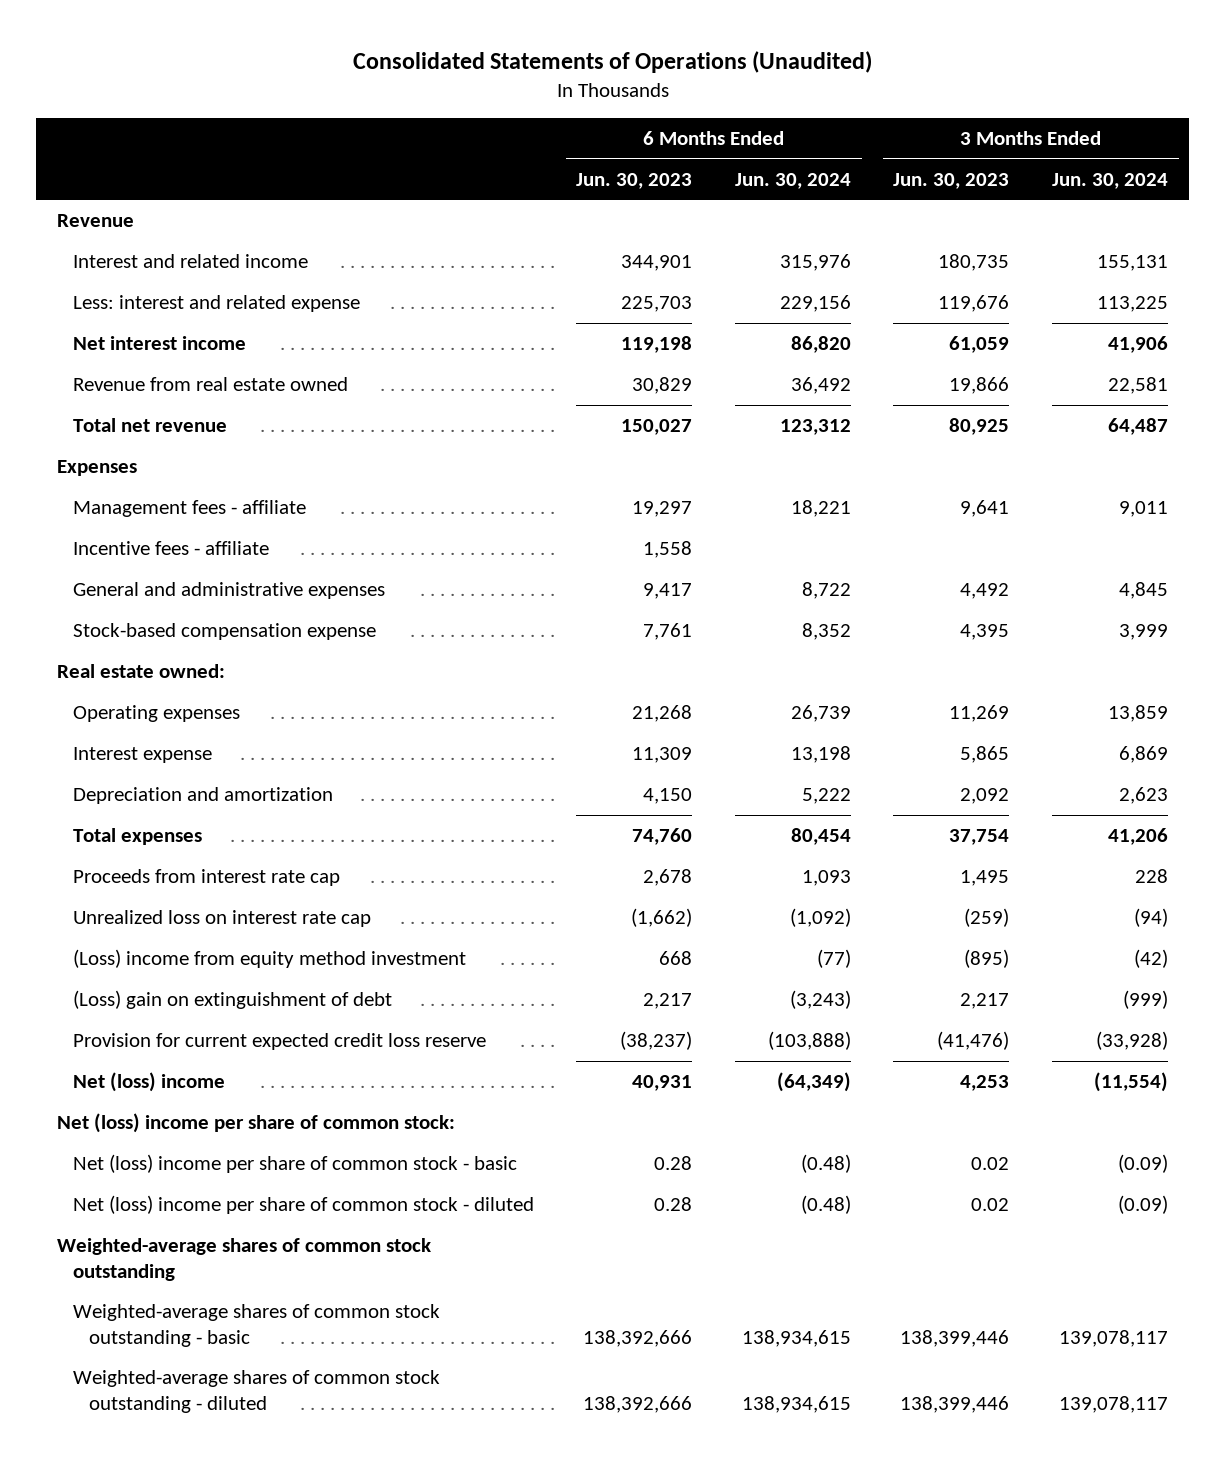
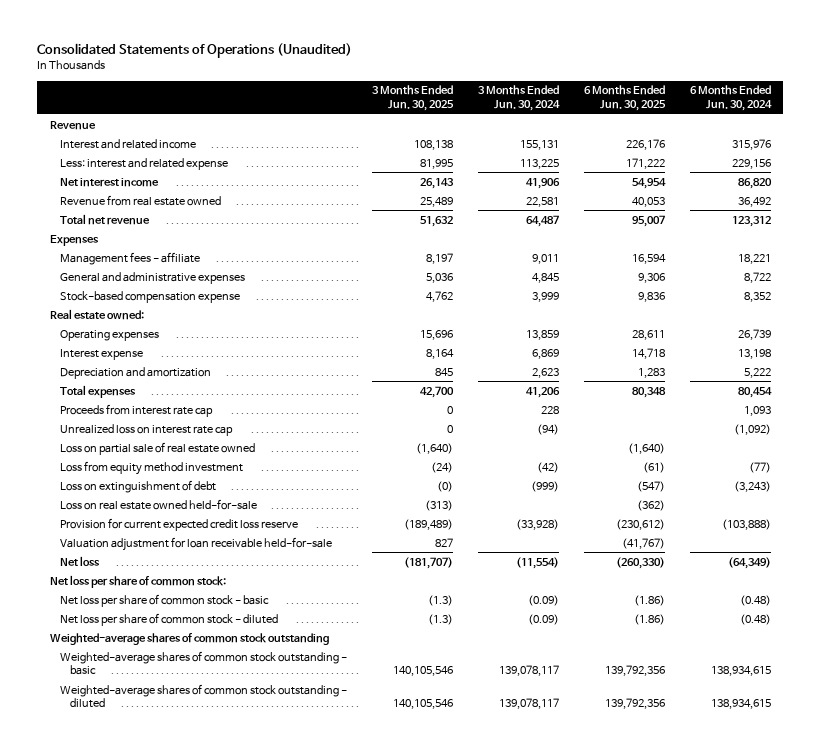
[576,172,693,189] Jun. 30, 2023 -> none
[893,172,1010,189] Jun. 30, 2023 -> none
none -> [371,85,454,111] 3 Months Ended Jun. 30, 2025
none -> [583,85,666,111] 6 Months Ended Jun. 30, 2025
[72,541,269,556] Incentive fees - affiliate -> none
none -> [59,441,255,455] Loss on partial sale of real estate owned
[72,949,466,969] (Loss) income from equity method investment -> [59,460,243,475] Loss from equity method investment
[72,990,392,1010] (Loss) gain on extinguishment of debt -> [59,479,216,493] Loss on extinguishment of debt
none -> [59,498,257,510] Loss on real estate owned held-for-sale
none -> [59,536,332,551] Valuation adjustment for loan receivable held-for-sale
[72,1072,225,1093] Net (loss) income -> [59,555,100,566] Net loss
[57,1113,456,1134] Net (loss) income per share of common stock: -> [49,574,226,588] Net loss per share of common stock:
[72,1154,517,1174] Net (loss) income per share of common stock - basic -> [59,593,269,607] Net loss per share of common stock - basic
[72,1195,534,1215] Net (loss) income per share of common stock - diluted -> [59,612,278,626] Net loss per share of common stock - diluted

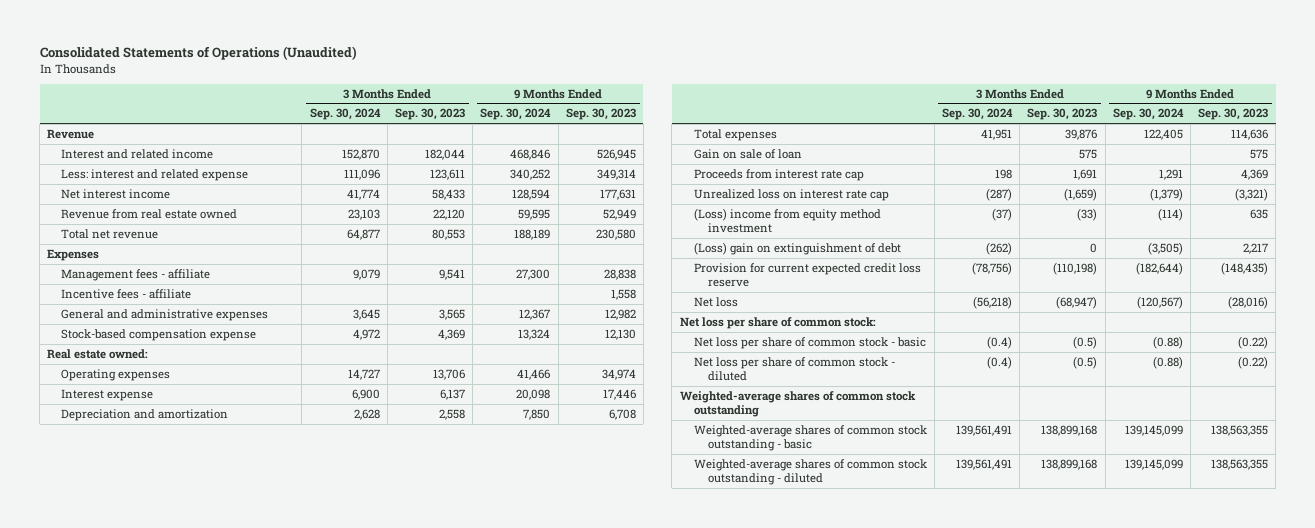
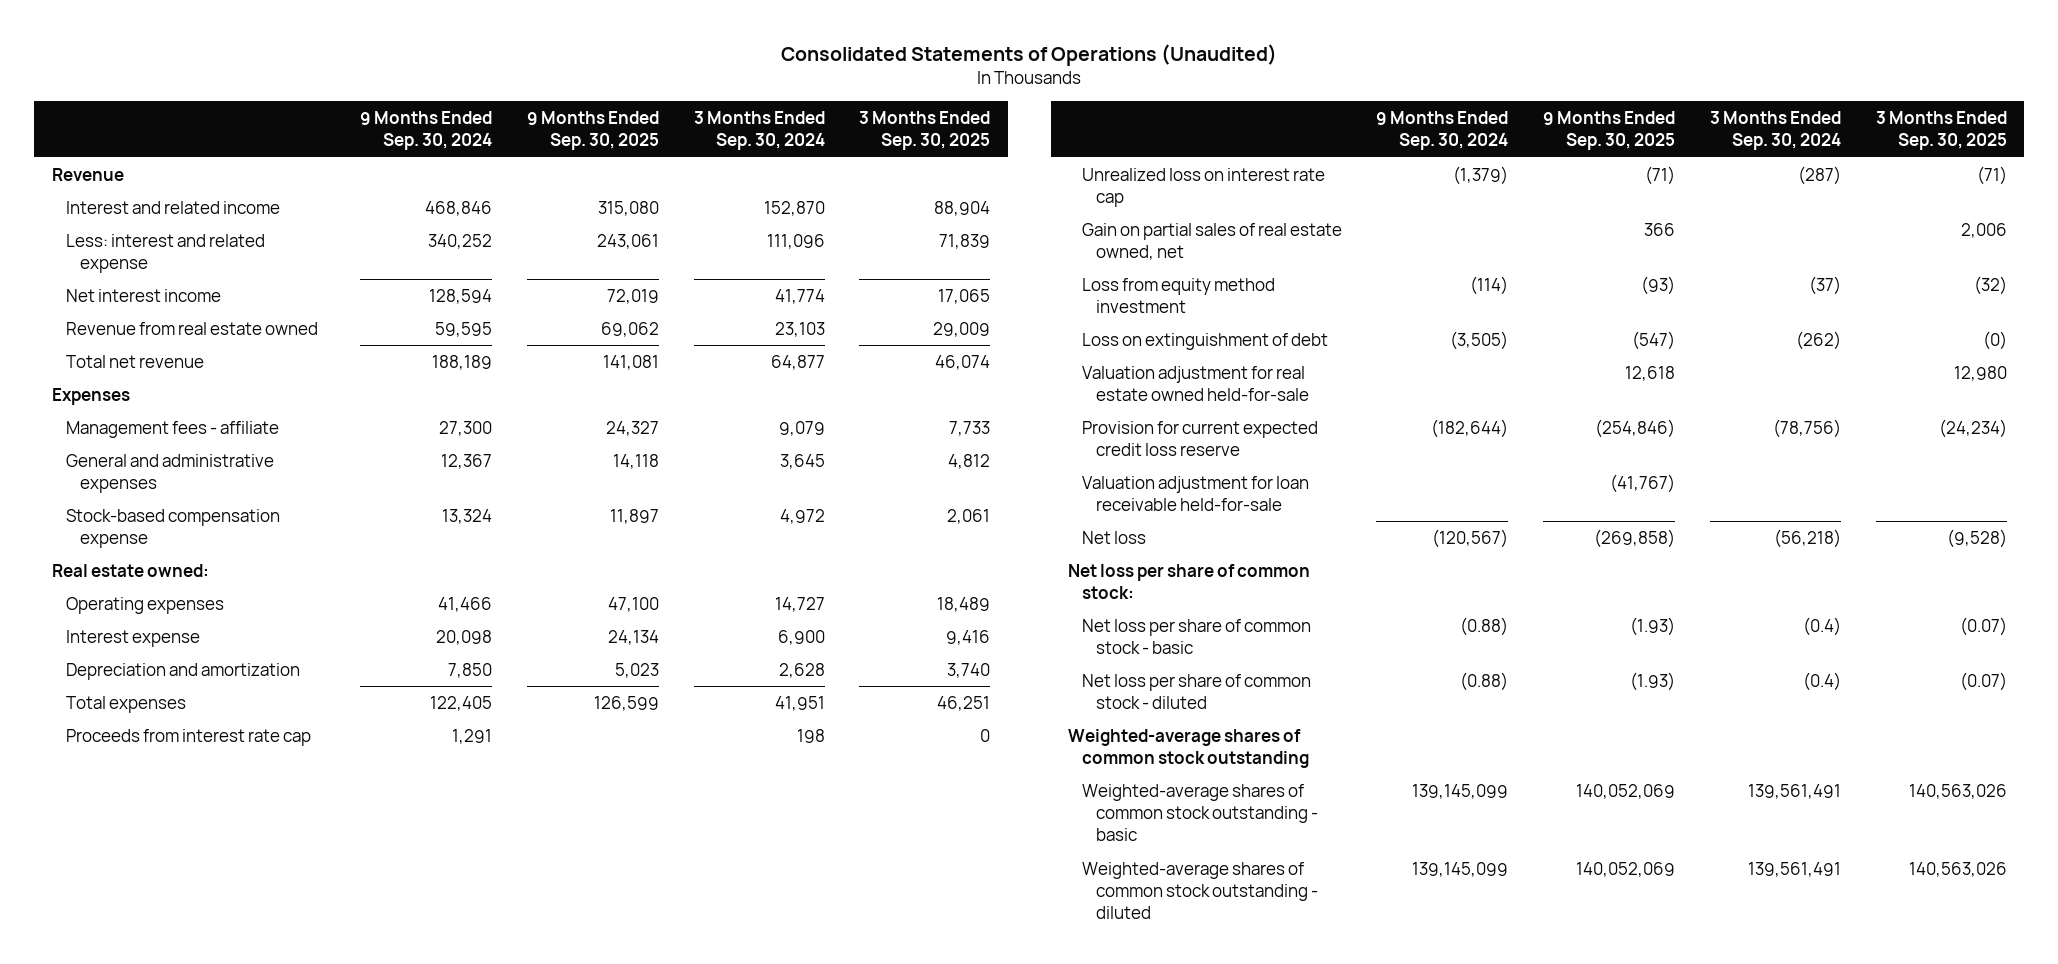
[395,108,466,121] Sep. 30, 2023 -> none
[565,108,636,121] Sep. 30, 2023 -> none
none -> [527,111,660,151] 9 Months Ended Sep. 30, 2025
none -> [859,111,991,151] 3 Months Ended Sep. 30, 2025
[61,288,192,299] Incentive fees - affiliate -> none
[693,148,802,159] Gain on sale of loan -> none
none -> [1081,222,1342,261] Gain on partial sales of real estate owned, net
[693,207,881,233] (Loss) income from equity method investment -> [1081,277,1275,314] Loss from equity method investment
[693,241,901,255] (Loss) gain on extinguishment of debt -> [1081,332,1328,350] Loss on extinguishment of debt
none -> [1081,365,1309,402] Valuation adjustment for real estate owned held-for-sale
none -> [1081,475,1309,512] Valuation adjustment for loan receivable held-for-sale

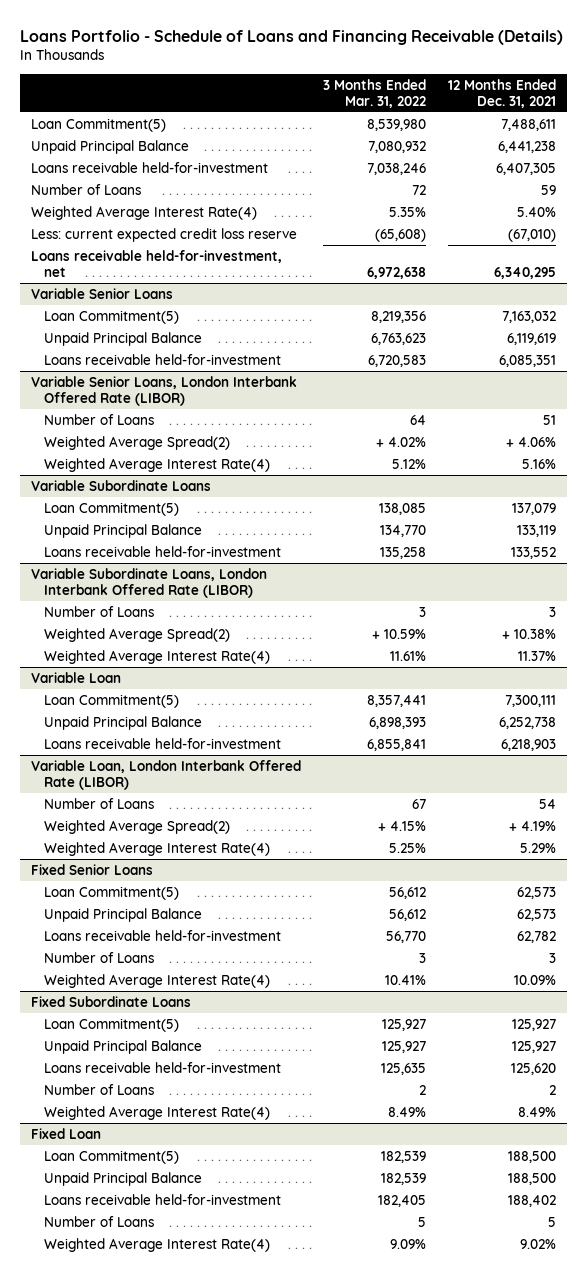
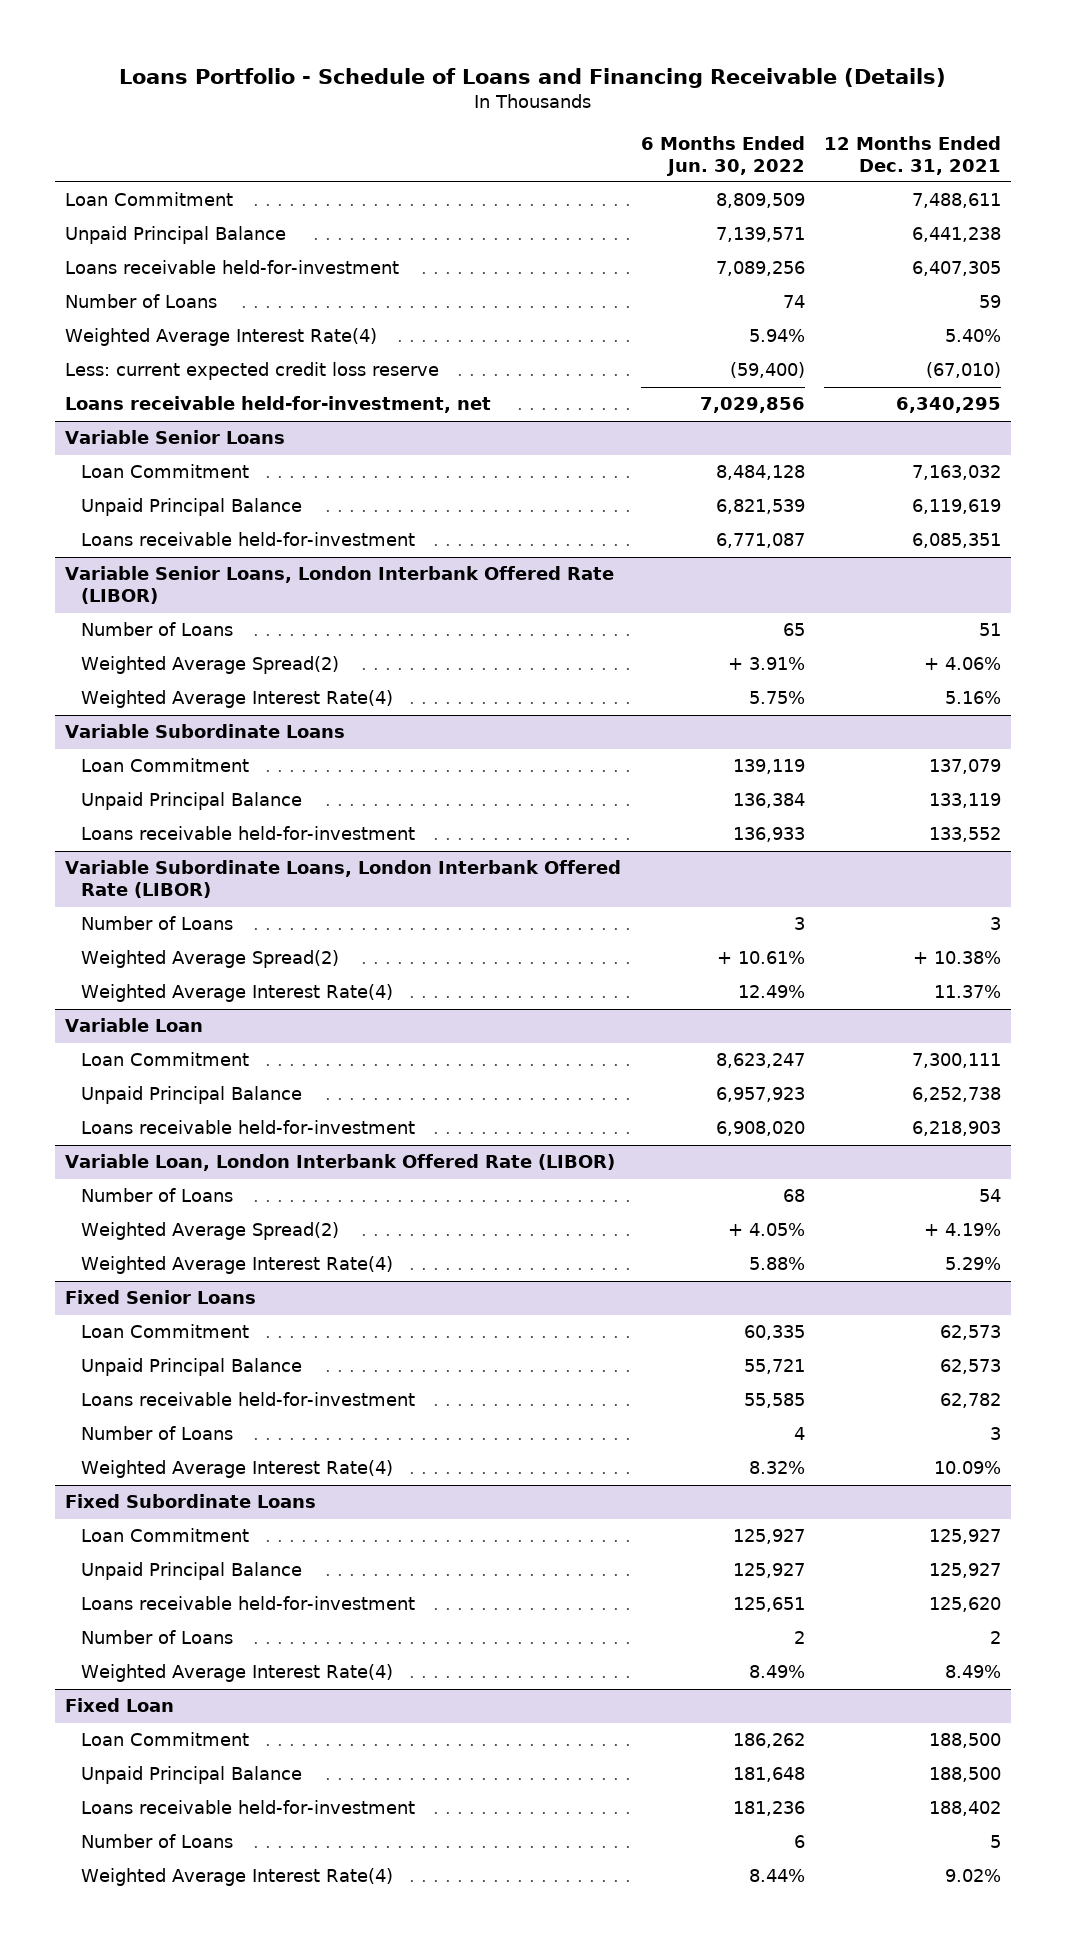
[323,78,427,108] 3 Months Ended Mar. 31, 2022 -> none
none -> [640,135,805,176] 6 Months Ended Jun. 30, 2022
[31,117,167,132] Loan Commitment(5) -> [65,192,234,207] Loan Commitment
[43,309,179,324] Loan Commitment(5) -> [80,464,249,479] Loan Commitment
[43,501,179,516] Loan Commitment(5) -> [80,758,249,773] Loan Commitment
[43,693,179,708] Loan Commitment(5) -> [80,1052,249,1067] Loan Commitment
[43,885,179,900] Loan Commitment(5) -> [80,1324,249,1339] Loan Commitment
[43,1017,179,1032] Loan Commitment(5) -> [80,1528,249,1543] Loan Commitment
[43,1149,179,1164] Loan Commitment(5) -> [80,1732,249,1747] Loan Commitment

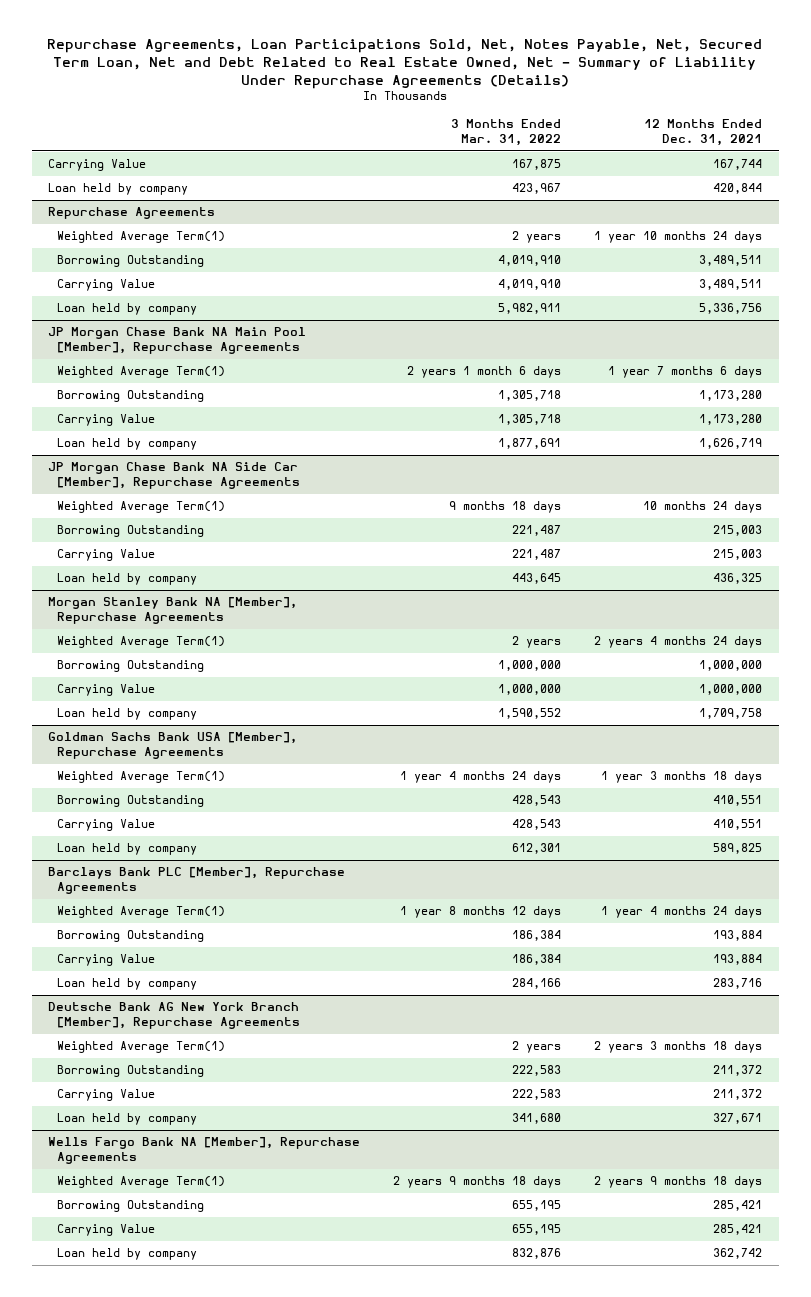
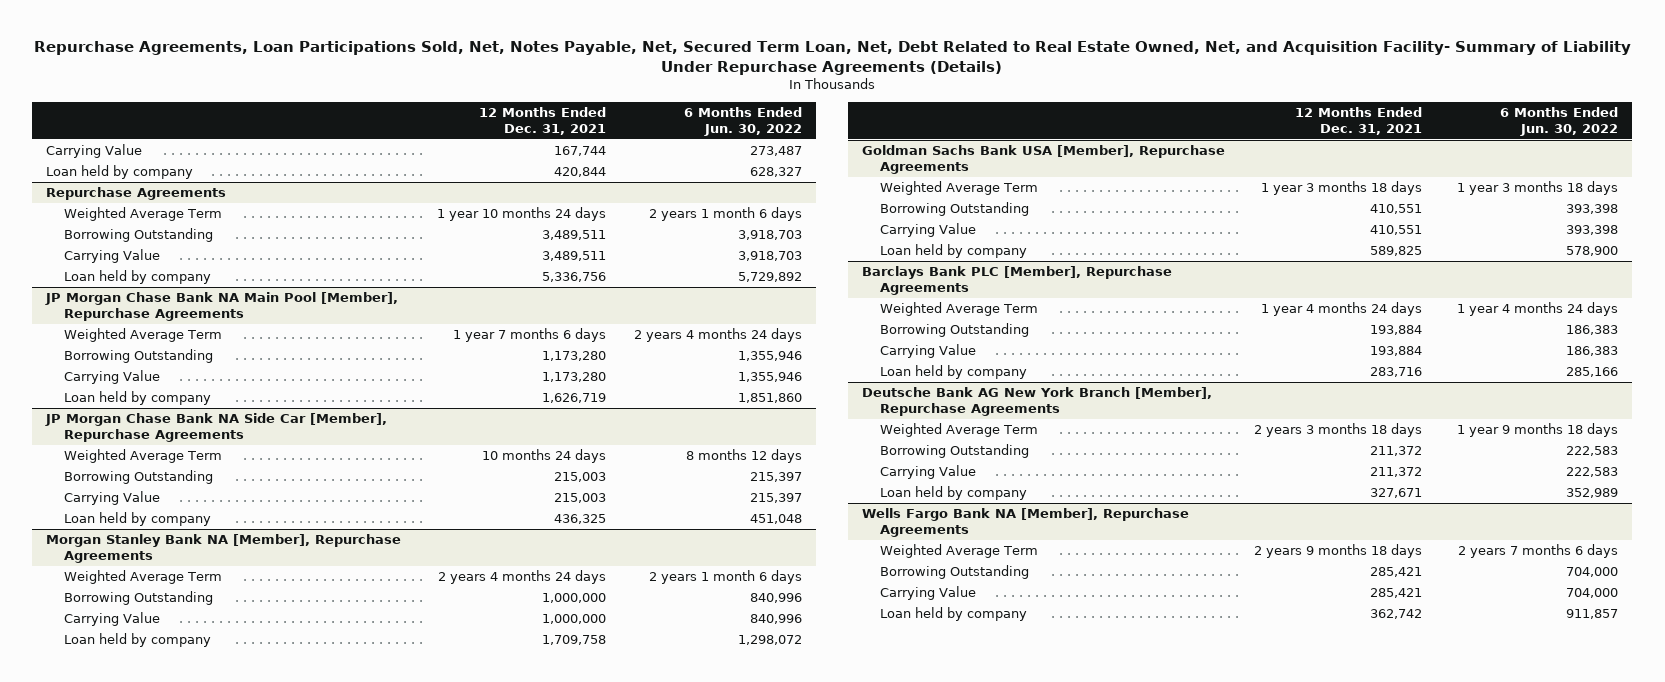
[47,39,763,90] Repurchase Agreements, Loan Participations Sold, Net, Notes Payable, Net, Secured Term Loan, Net and Debt Related to Real Estate Owned, Net - Summary of Liability Under Repurchase Agreements (Details) -> [34,41,1632,75] Repurchase Agreements, Loan Participations Sold, Net, Notes Payable, Net, Secured Term Loan, Net, Debt Related to Real Estate Owned, Net, and Acquisition Facility- Summary of Liability Under Repurchase Agreements (Details)
[451,119,562,147] 3 Months Ended Mar. 31, 2022 -> none
none -> [684,107,803,136] 6 Months Ended Jun. 30, 2022
[56,231,225,244] Weighted Average Term(1) -> [63,207,222,222] Weighted Average Term
[56,366,225,379] Weighted Average Term(1) -> [63,328,222,343] Weighted Average Term
[56,501,225,514] Weighted Average Term(1) -> [63,449,222,464] Weighted Average Term
[56,636,225,649] Weighted Average Term(1) -> [63,570,222,585] Weighted Average Term
[56,771,225,784] Weighted Average Term(1) -> [879,181,1038,196] Weighted Average Term
[56,906,225,919] Weighted Average Term(1) -> [879,302,1038,317] Weighted Average Term
[56,1041,225,1054] Weighted Average Term(1) -> [879,423,1038,438] Weighted Average Term
[56,1176,225,1189] Weighted Average Term(1) -> [879,544,1038,559] Weighted Average Term

